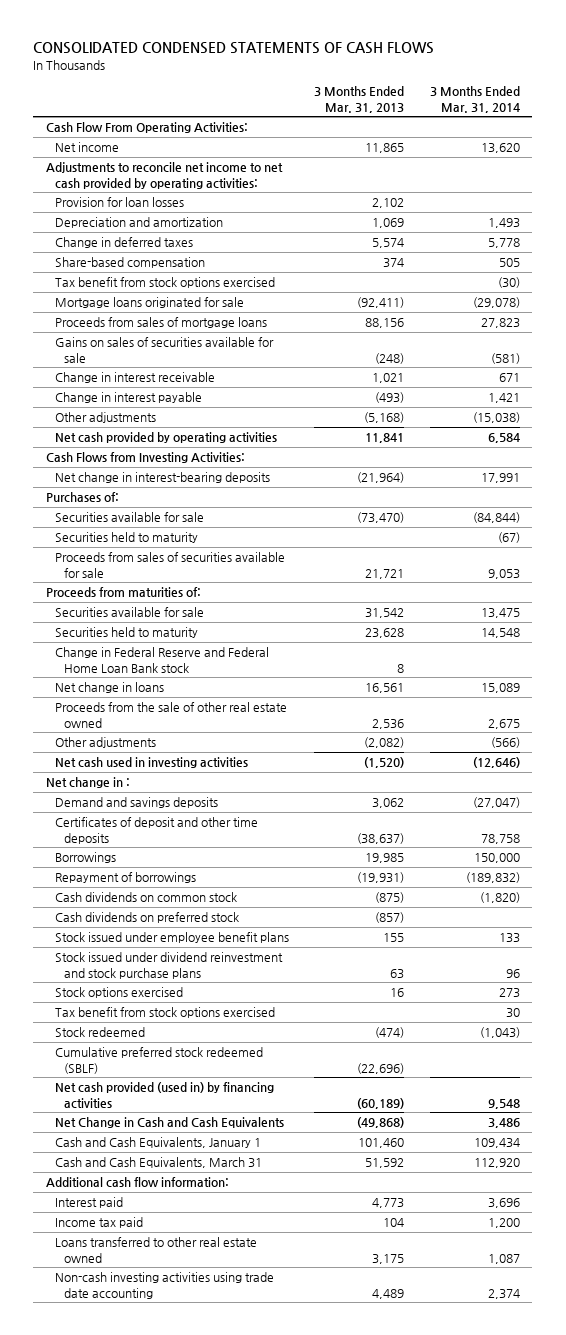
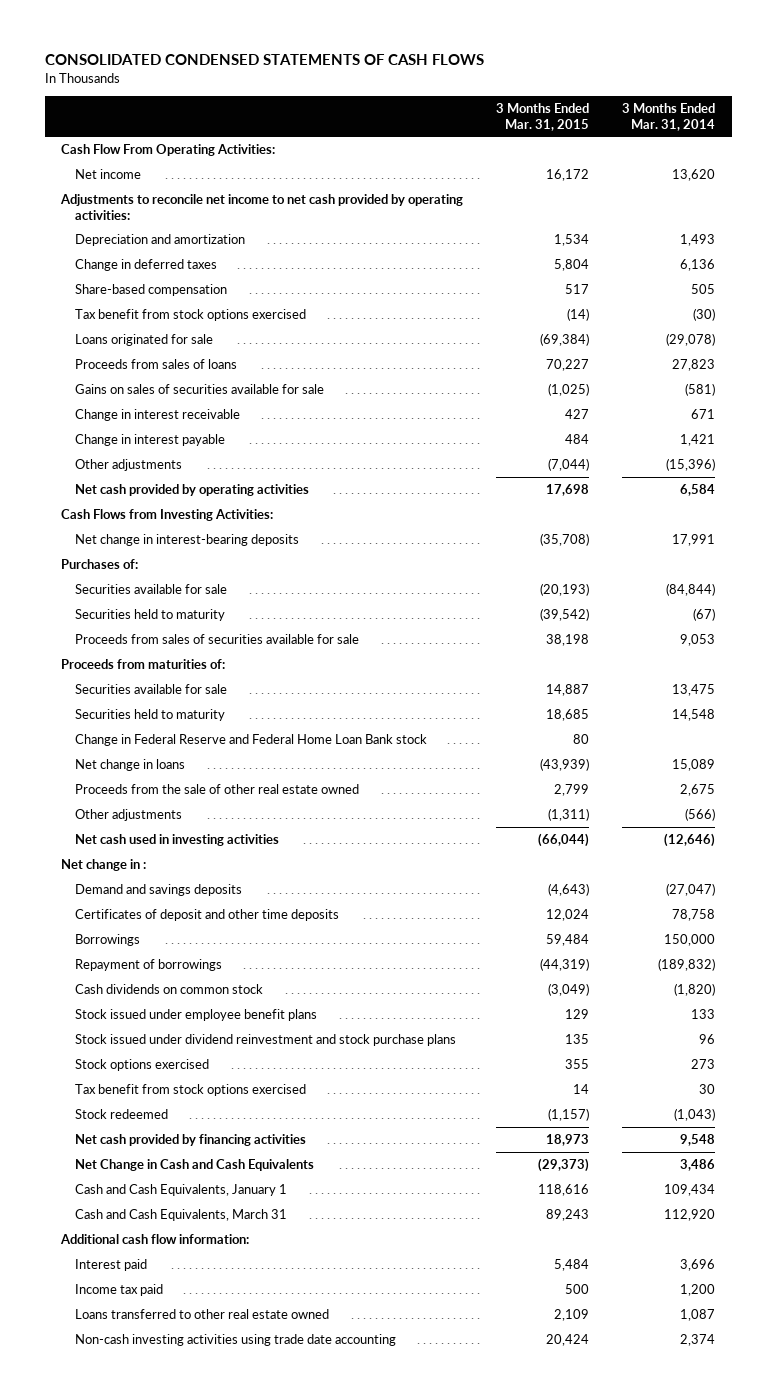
[314,85,405,113] 3 Months Ended Mar. 31, 2013 -> none
none -> [496,102,590,131] 3 Months Ended Mar. 31, 2015
[54,197,184,208] Provision for loan losses -> none
[487,238,520,249] 5,778 -> [680,259,716,272] 6,136
[54,297,244,309] Mortgage loans originated for sale -> [75,334,214,347] Loans originated for sale
[54,317,267,329] Proceeds from sales of mortgage loans -> [75,359,238,370] Proceeds from sales of loans
[472,412,520,424] (15,038) -> [666,458,716,472] (15,396)
[54,912,239,924] Cash dividends on preferred stock -> none
[54,1047,263,1074] Cumulative preferred stock redeemed (SBLF) -> none
[54,1082,274,1108] Net cash provided (used in) by financing activities -> [75,1134,307,1147] Net cash provided by financing activities

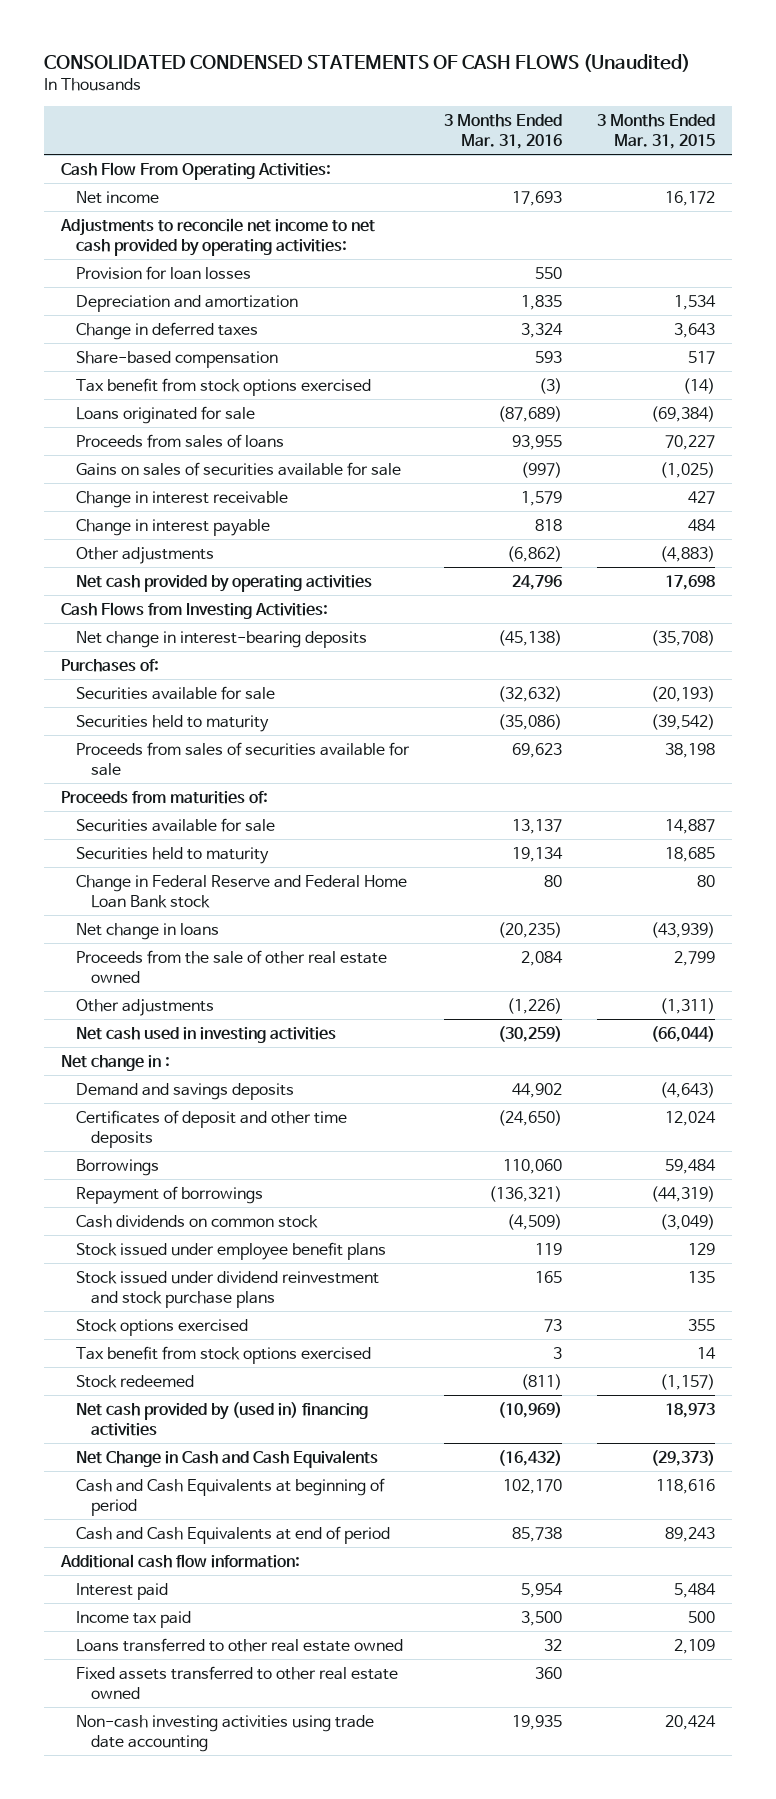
[44,54,484,66] CONSOLIDATED CONDENSED STATEMENTS OF CASH FLOWS -> [43,53,690,72] CONSOLIDATED CONDENSED STATEMENTS OF CASH FLOWS (Unaudited)
[622,102,716,131] 3 Months Ended Mar. 31, 2014 -> none
none -> [443,113,562,150] 3 Months Ended Mar. 31, 2016
none -> [75,265,251,280] Provision for loan losses
[554,259,590,272] 5,804 -> [673,322,715,338] 3,643
[548,458,590,472] (7,044) -> [659,545,715,562] (4,883)
[75,1134,307,1147] Net cash provided by financing activities -> [75,1401,368,1436] Net cash provided by (used in) financing activities
[75,1184,288,1197] Cash and Cash Equivalents, January 1 -> [75,1477,385,1516] Cash and Cash Equivalents at beginning of period
[75,1209,288,1222] Cash and Cash Equivalents, March 31 -> [75,1525,390,1544] Cash and Cash Equivalents at end of period
none -> [75,1665,398,1699] Fixed assets transferred to other real estate owned

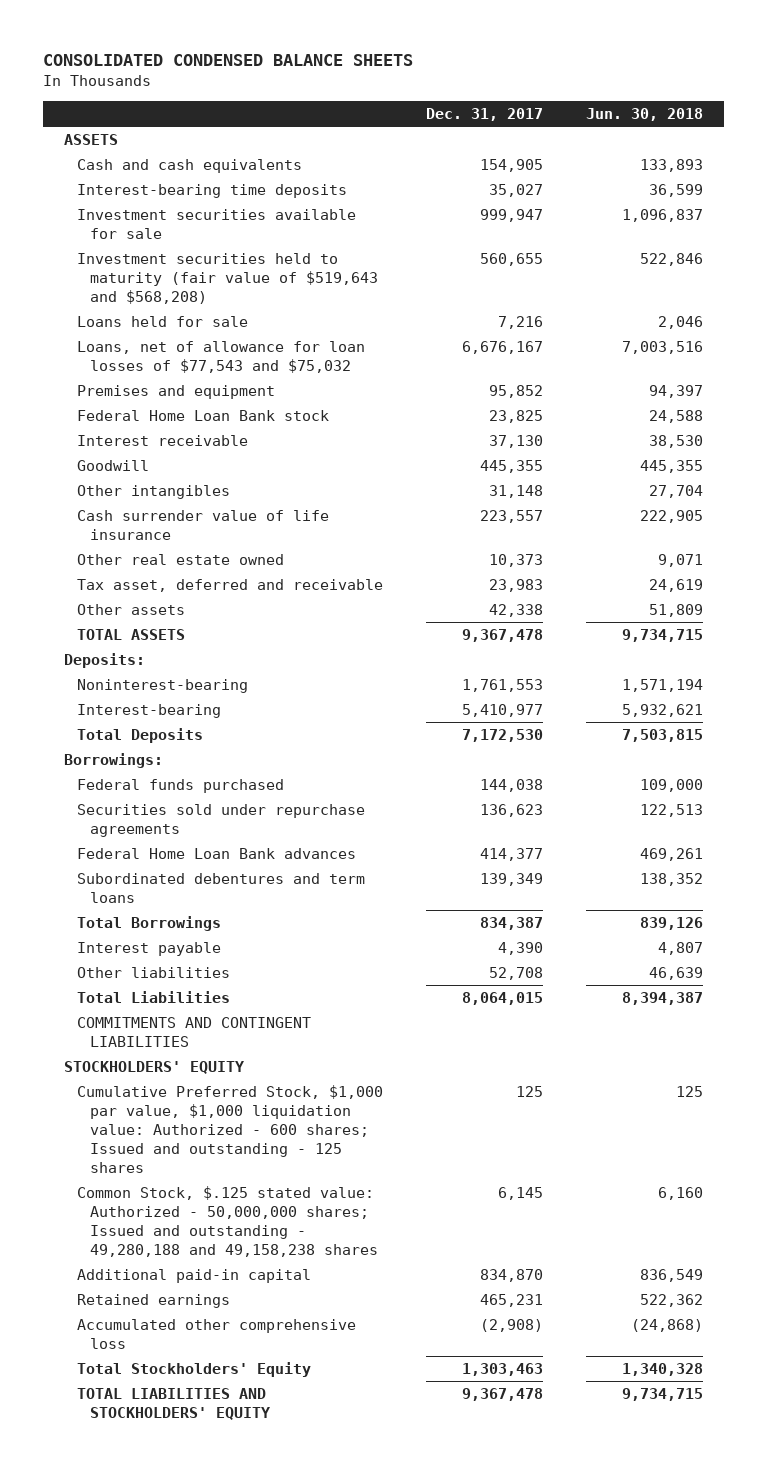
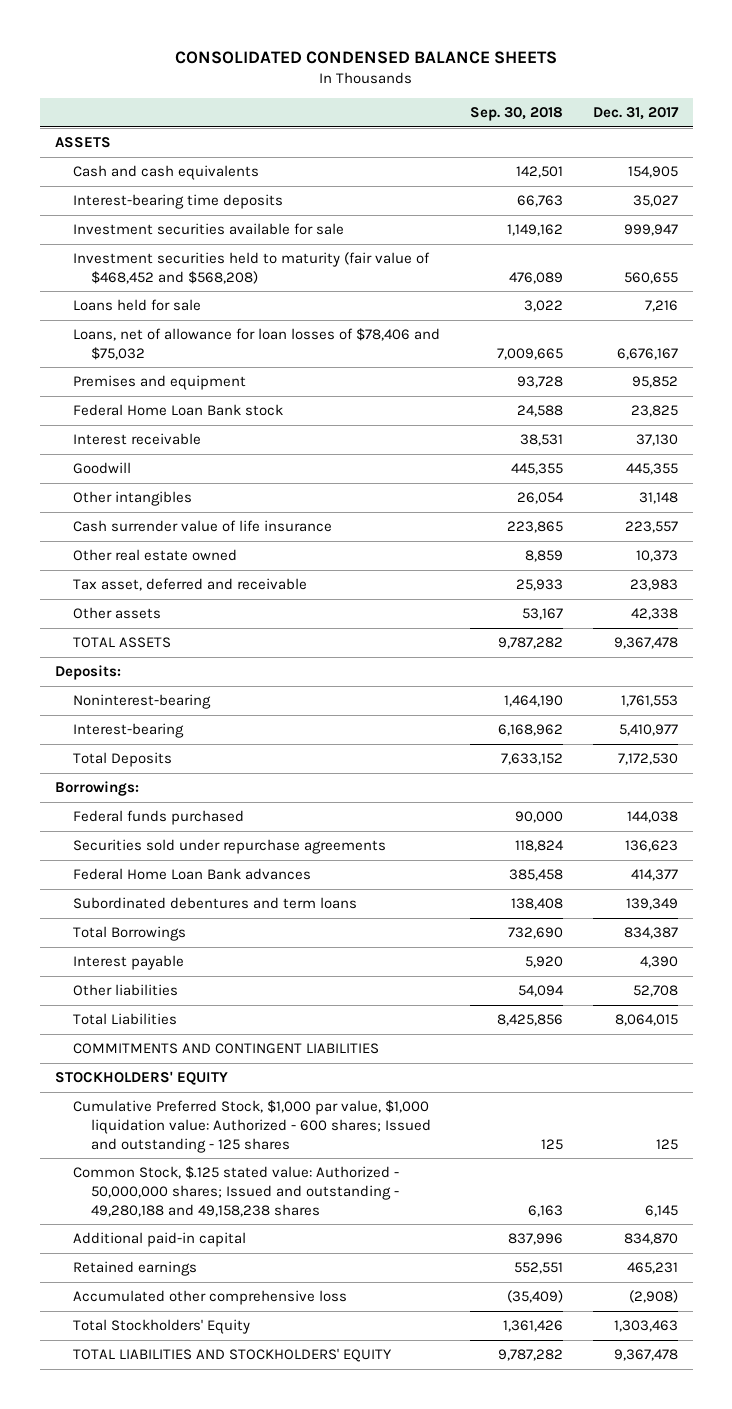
[586,108,704,122] Jun. 30, 2018 -> none
none -> [469,107,563,122] Sep. 30, 2018
[77,253,379,305] Investment securities held to maturity (fair value of $519,643 and $568,208) -> [72,252,430,284] Investment securities held to maturity (fair value of $468,452 and $568,208)
[77,341,366,374] Loans, net of allowance for loan losses of $77,543 and $75,032 -> [72,328,440,360] Loans, net of allowance for loan losses of $78,406 and $75,032

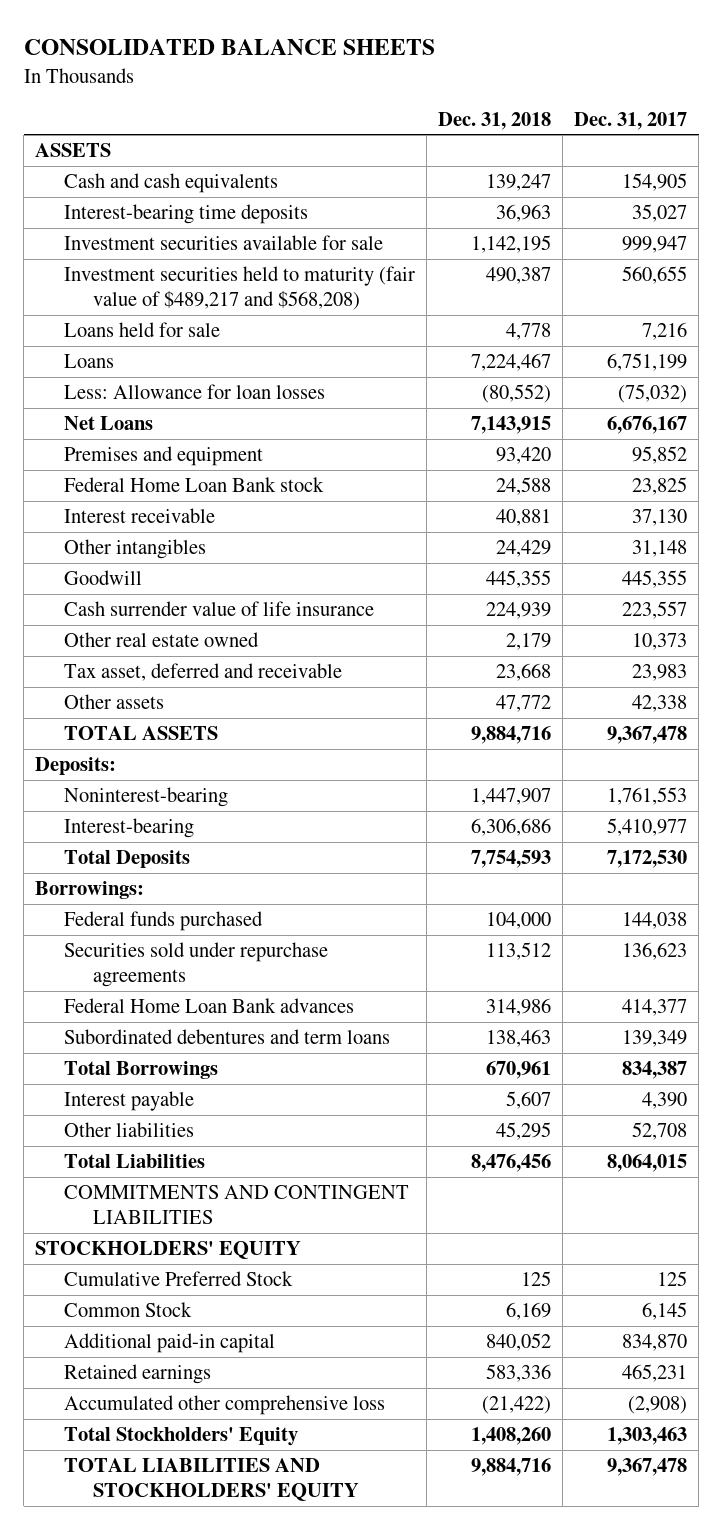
[175,50,558,64] CONSOLIDATED CONDENSED BALANCE SHEETS -> [23,39,435,56] CONSOLIDATED BALANCE SHEETS
[469,107,563,122] Sep. 30, 2018 -> none
none -> [438,111,552,130] Dec. 31, 2018
[72,252,430,284] Investment securities held to maturity (fair value of $468,452 and $568,208) -> [63,266,415,311] Investment securities held to maturity (fair value of $489,217 and $568,208)
none -> [63,354,114,369] Loans
none -> [63,384,325,400] Less: Allowance for loan losses
[72,328,440,360] Loans, net of allowance for loan losses of $78,406 and $75,032 -> [63,416,153,431] Net Loans
[72,462,131,475] Goodwill -> [63,570,142,586] Goodwill
[72,1100,431,1153] Cumulative Preferred Stock, $1,000 par value, $1,000 liquidation value: Authorized - 600 shares; Issued and outstanding - 125 shares -> [63,1271,293,1287] Cumulative Preferred Stock
[72,1166,399,1217] Common Stock, $.125 stated value: Authorized - 50,000,000 shares; Issued and outstanding - 49,280,188 and 49,158,238 shares -> [63,1302,192,1318] Common Stock

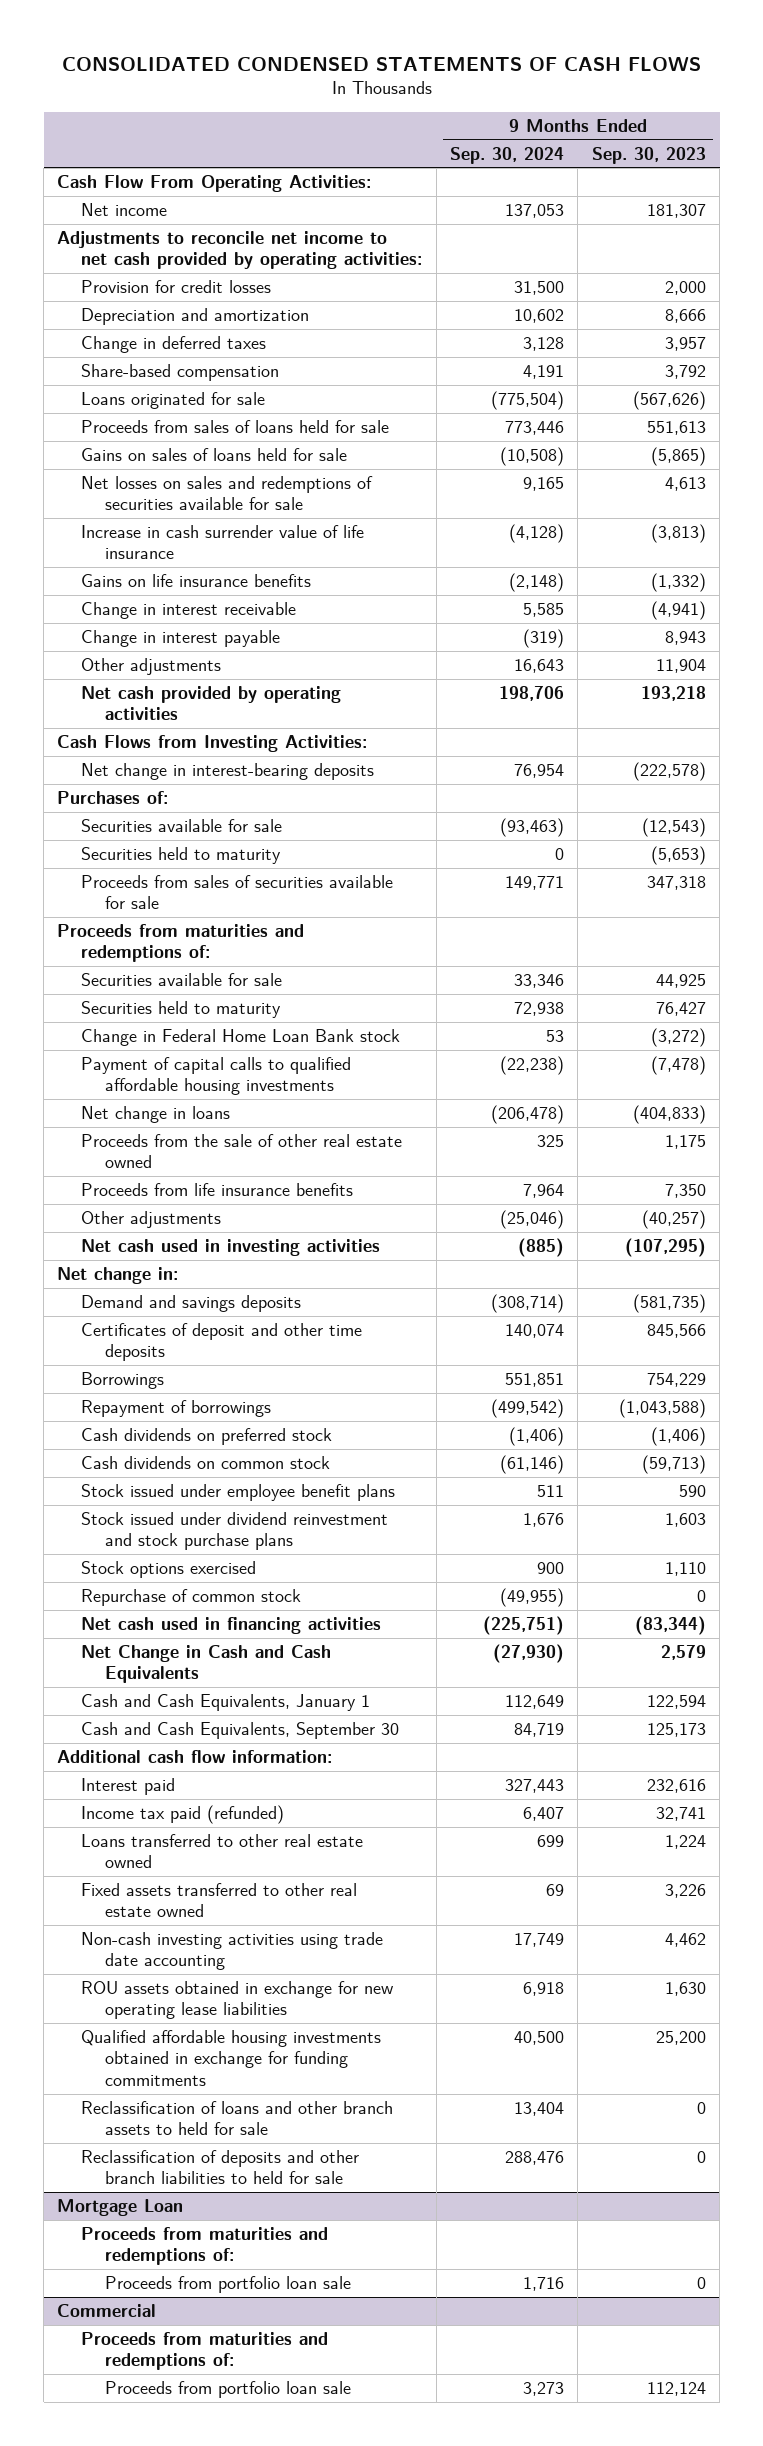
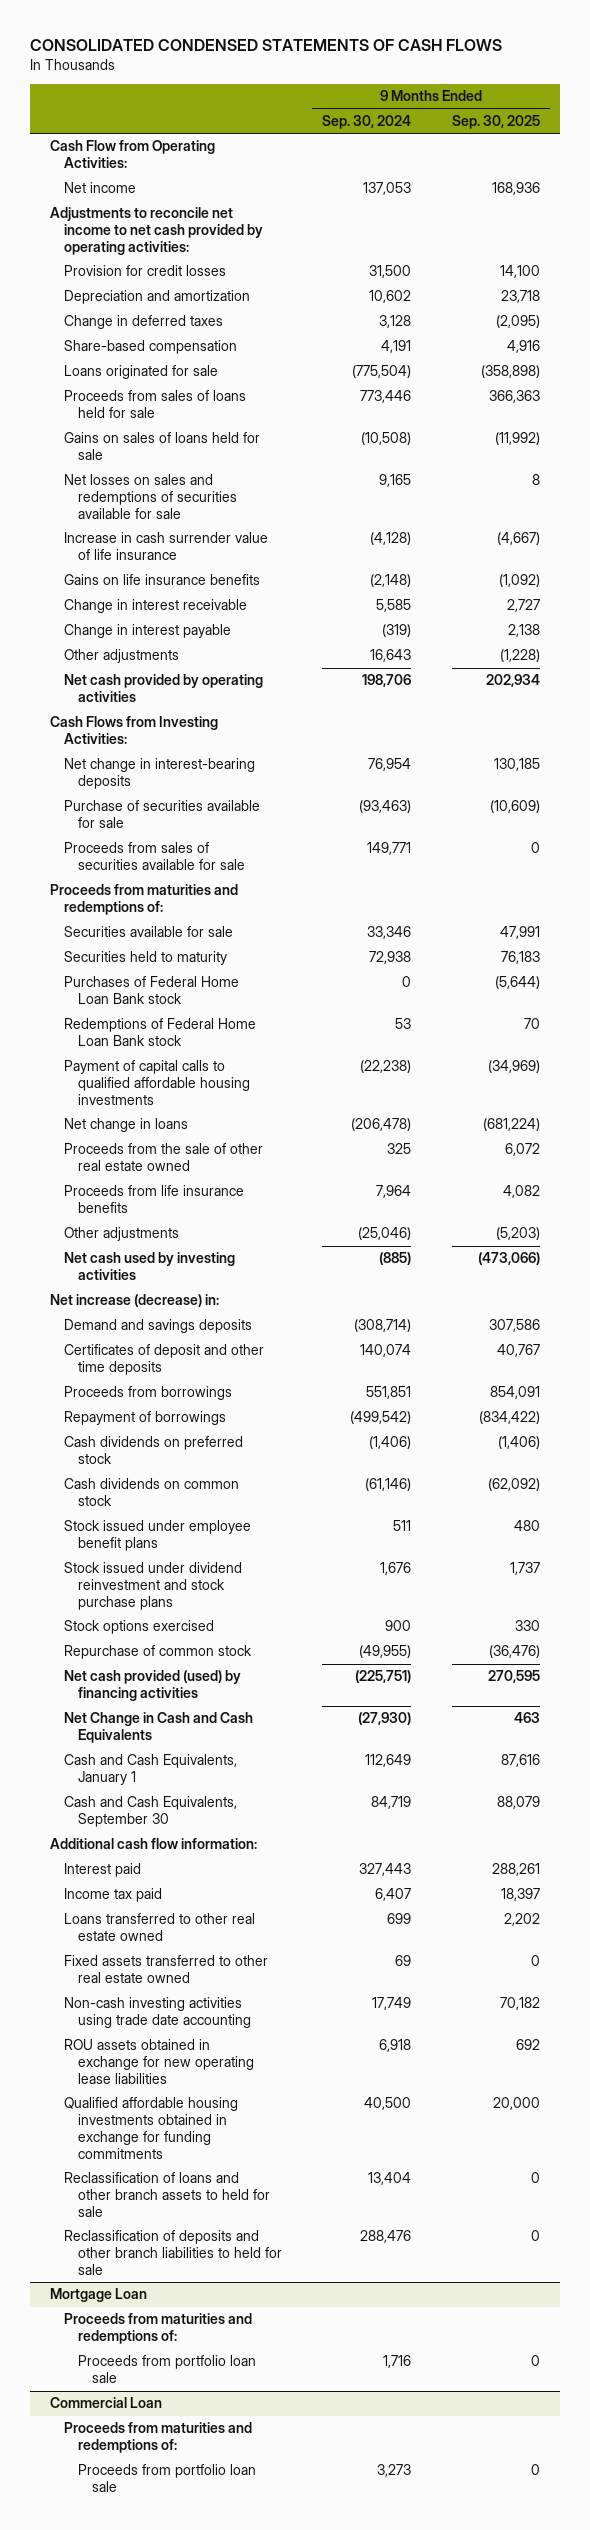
[591,146,706,164] Sep. 30, 2023 -> none
none -> [451,114,540,129] Sep. 30, 2025
[57,175,372,193] Cash Flow From Operating Activities: -> [50,140,216,169] Cash Flow from Operating Activities:
[57,791,169,805] Purchases of: -> none
[81,847,282,865] Securities held to maturity -> none
[81,819,283,833] Securities available for sale -> [64,800,261,829] Purchase of securities available for sale
none -> [64,976,240,1005] Purchases of Federal Home Loan Bank stock
[81,1029,401,1047] Change in Federal Home Loan Bank stock -> [64,1018,257,1047] Redemptions of Federal Home Loan Bank stock
[81,1239,381,1257] Net cash used in investing activities -> [64,1252,236,1281] Net cash used by investing activities
[57,1267,179,1285] Net change in: -> [50,1294,220,1308] Net increase (decrease) in:
[81,1372,165,1390] Borrowings -> [64,1386,233,1401] Proceeds from borrowings
[81,1617,382,1635] Net cash used in financing activities -> [64,1670,242,1702] Net cash provided (used) by financing activities
[81,1805,285,1825] Income tax paid (refunded) -> [64,1888,163,1903] Income tax paid
[57,2304,157,2318] Commercial -> [50,2397,163,2409] Commercial Loan

